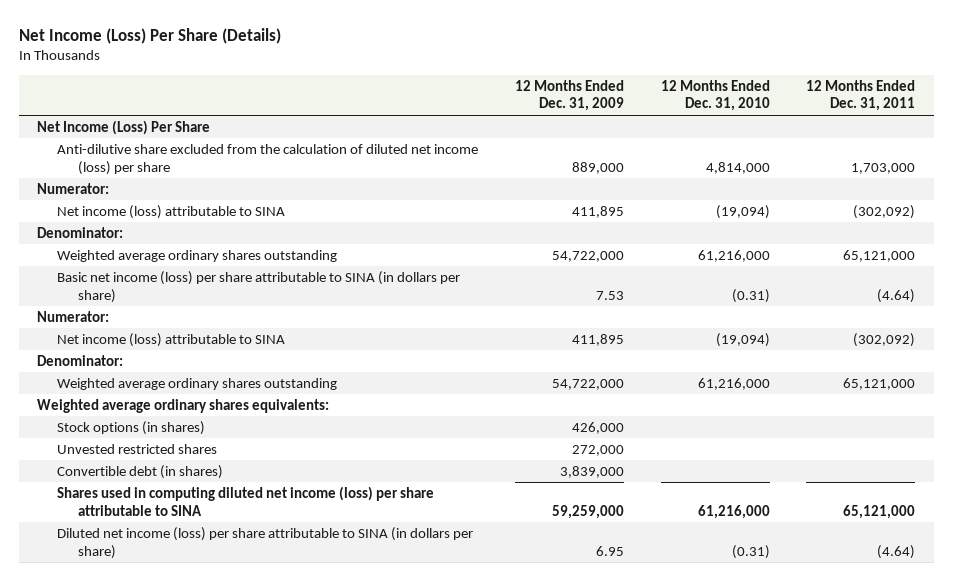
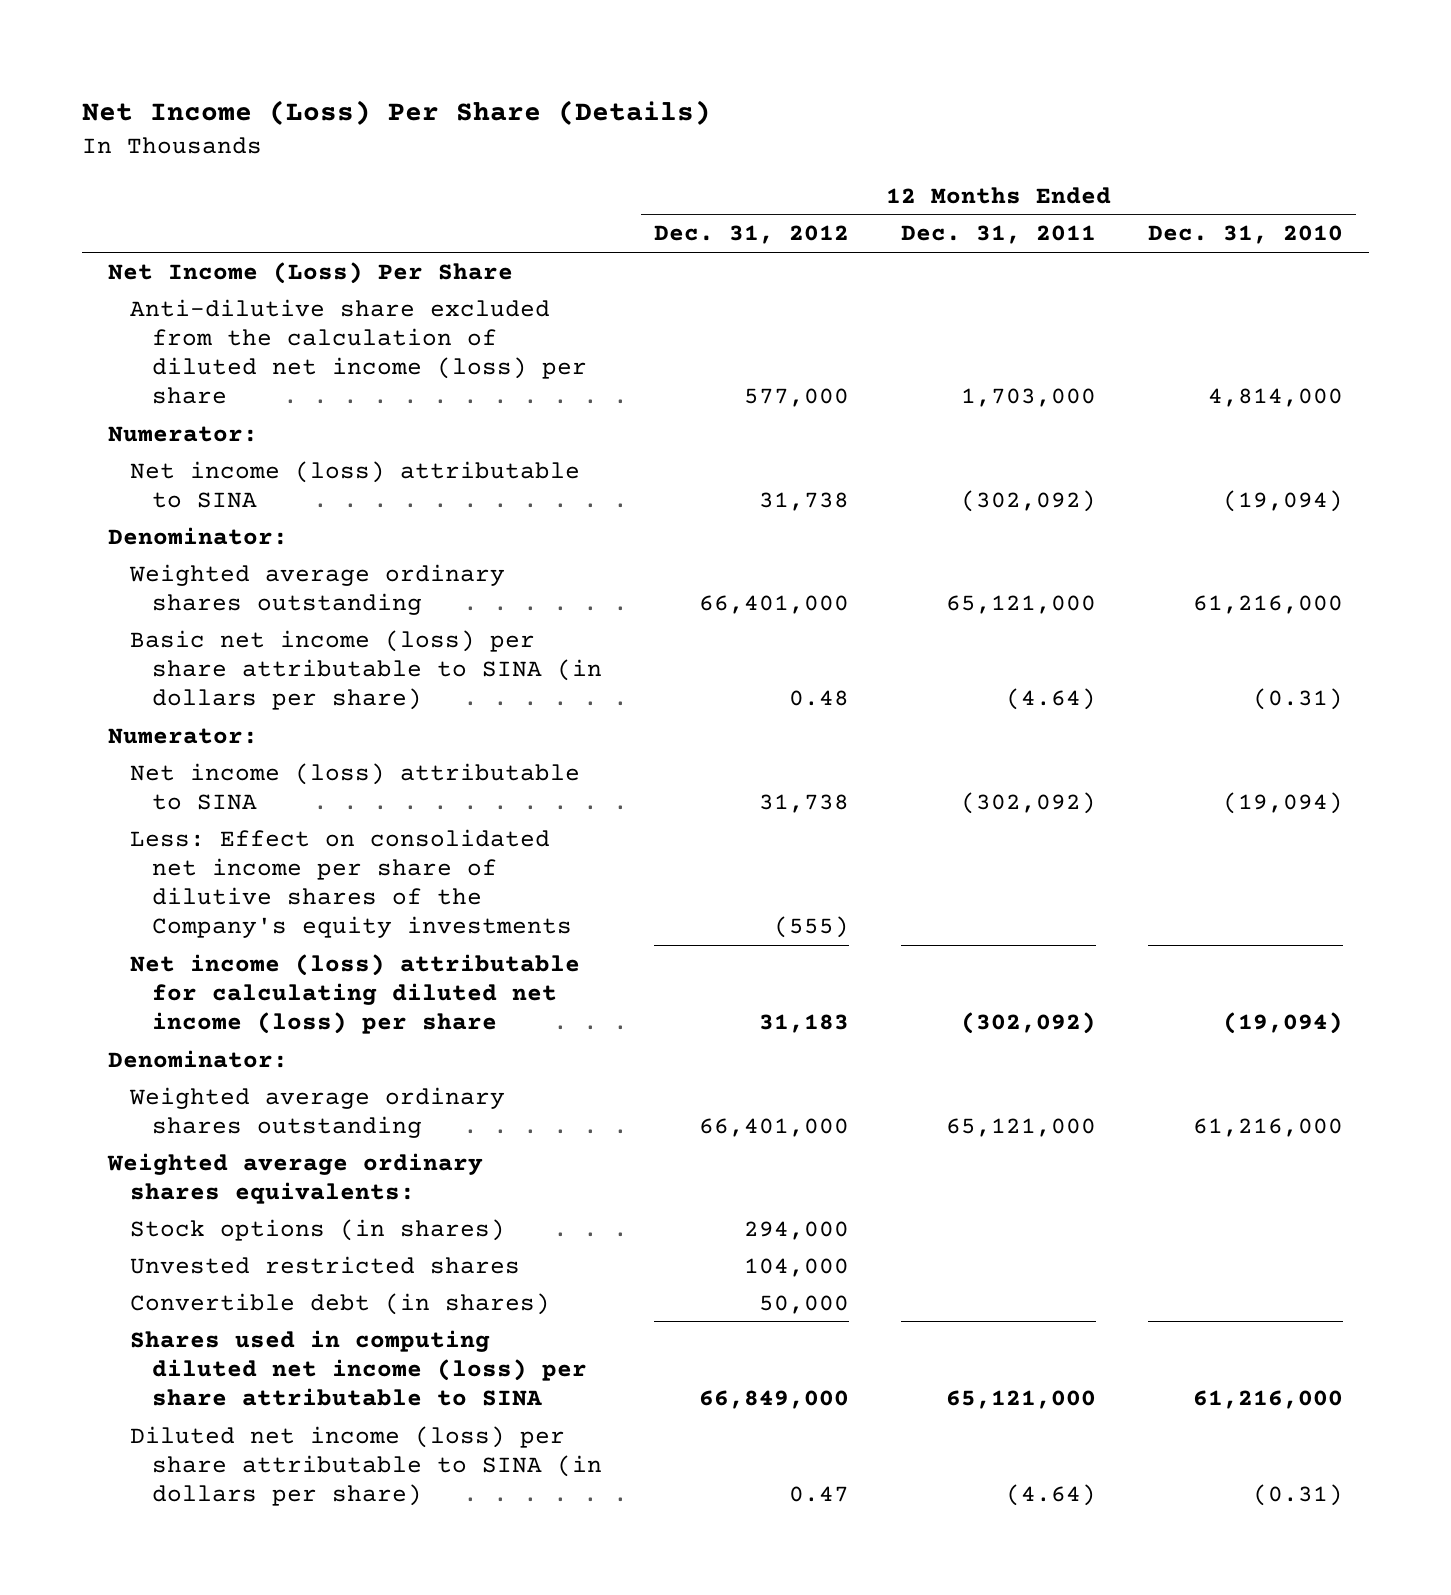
[515,79,625,112] 12 Months Ended Dec. 31, 2009 -> none
none -> [654,225,850,245] Dec. 31, 2012
none -> [130,828,573,938] Less: Effect on consolidated net income per share of dilutive shares of the Company's equity investments
none -> [130,953,581,1034] Net income (loss) attributable for calculating diluted net income (loss) per share

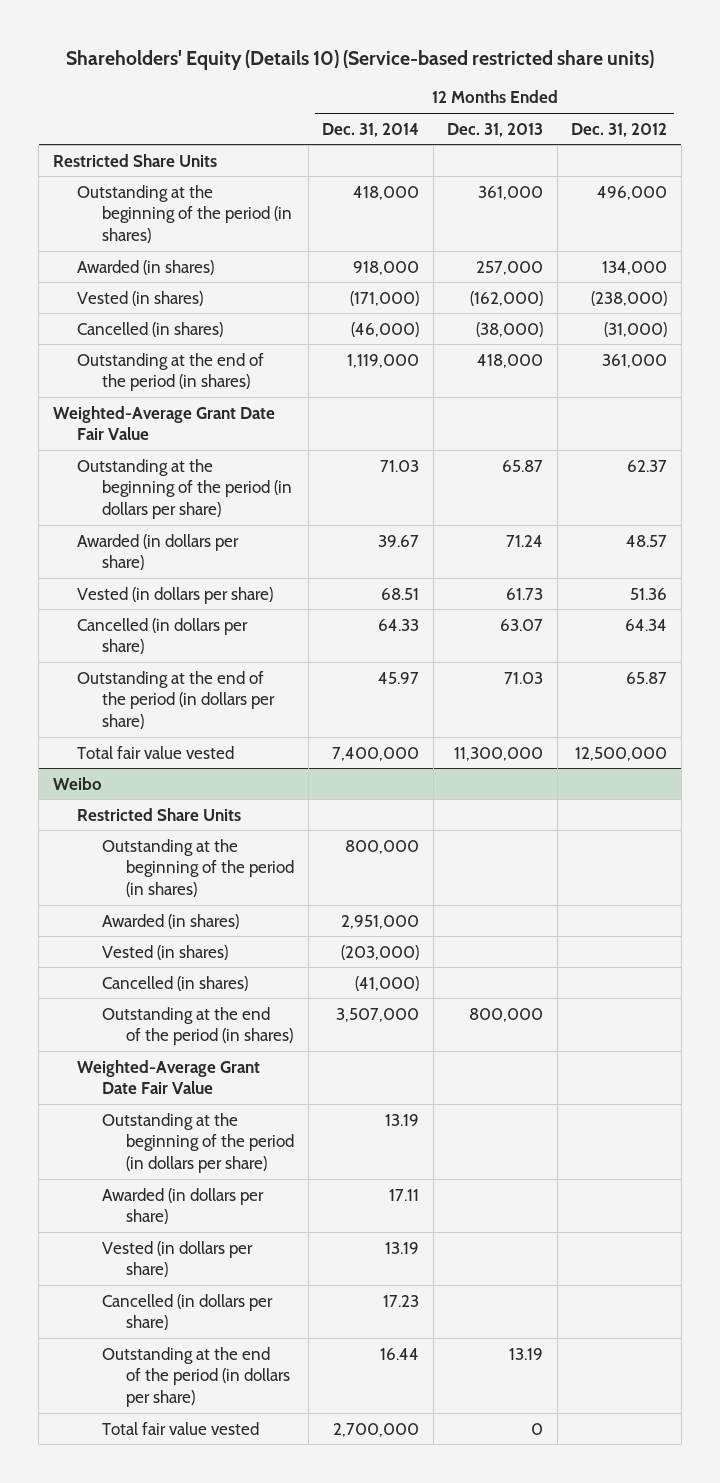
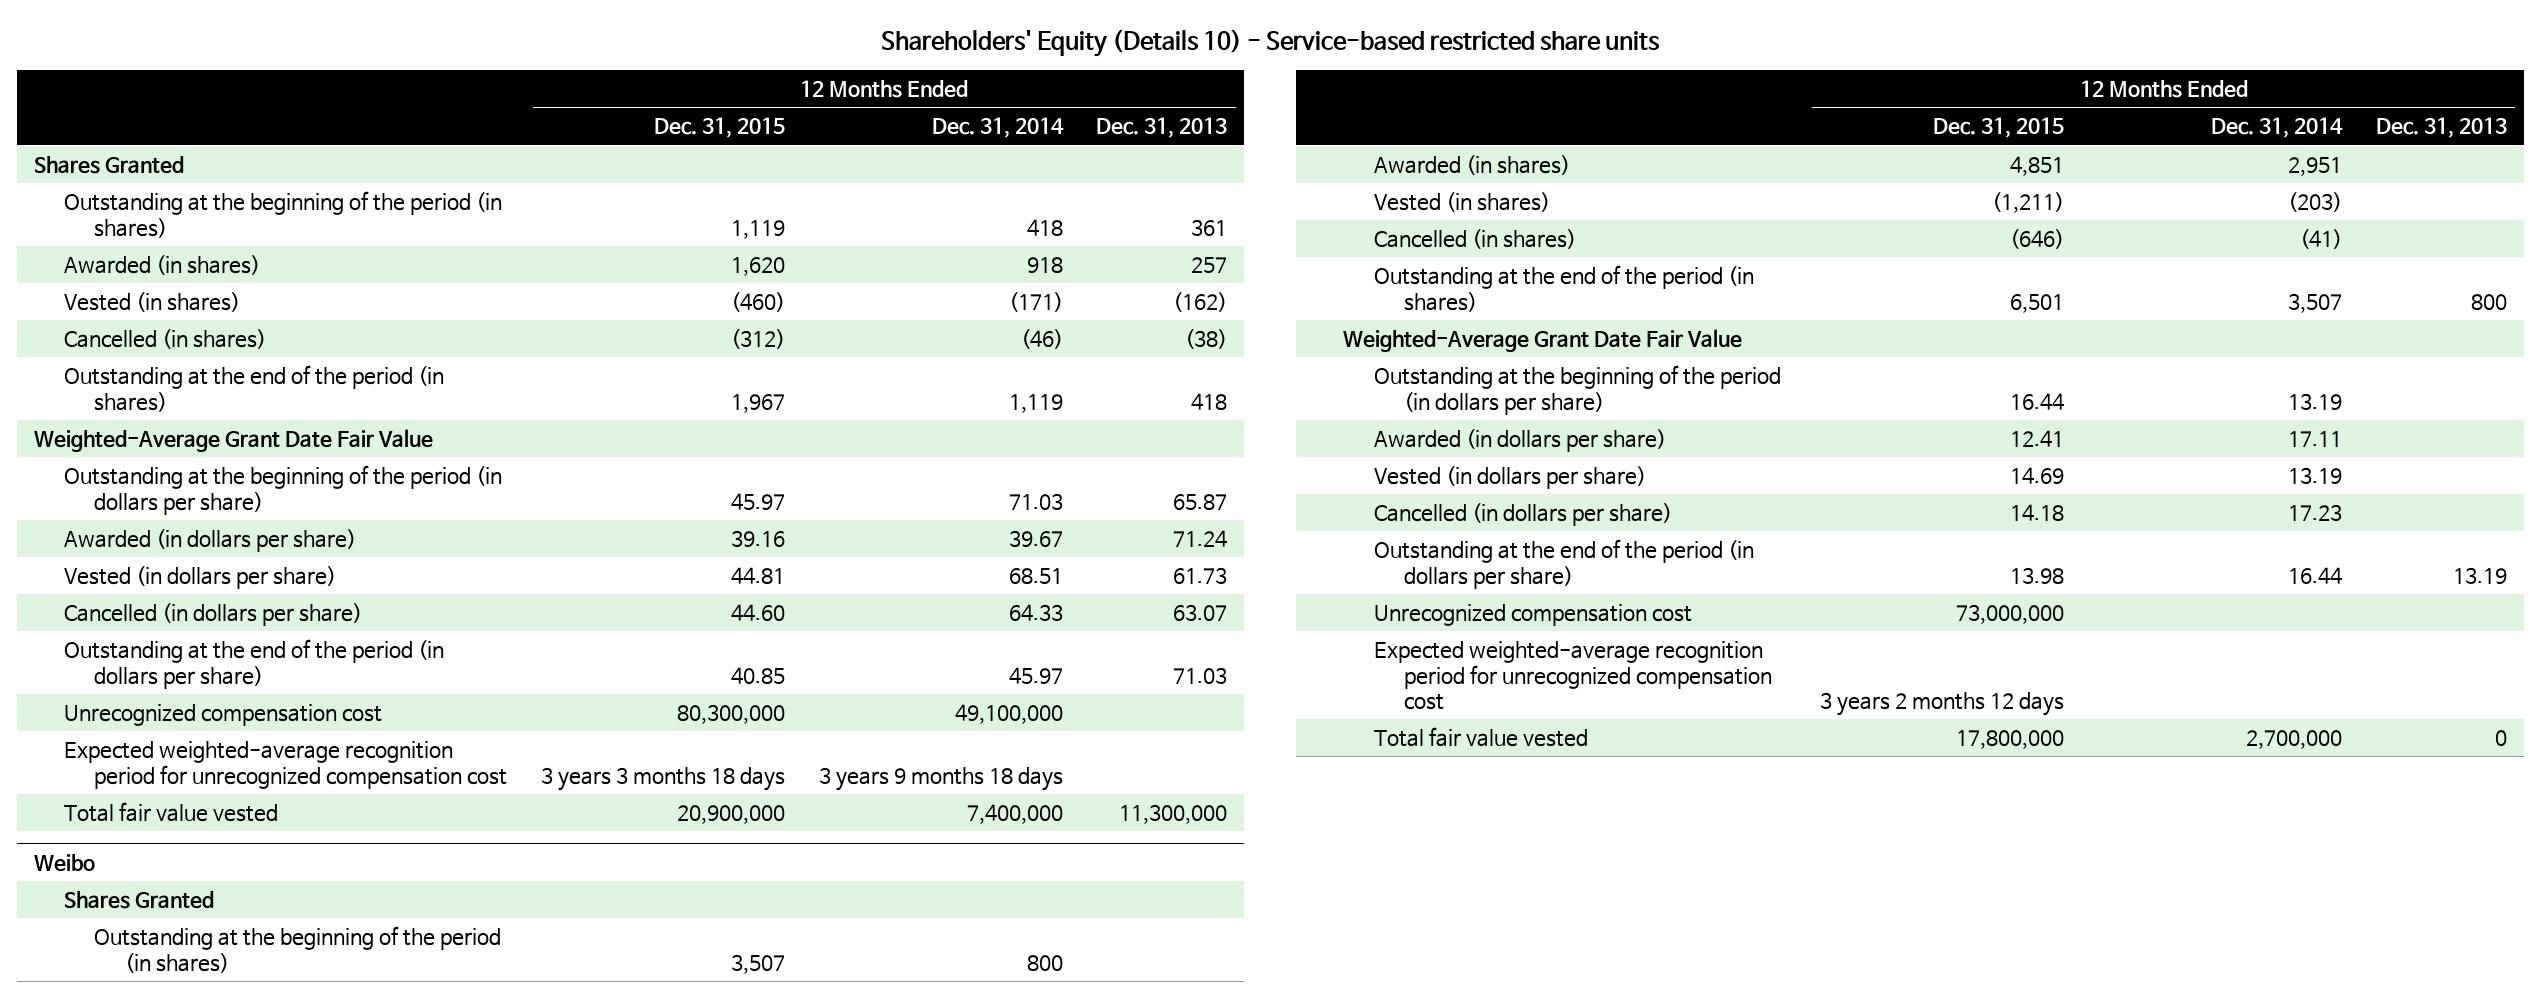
[66,49,655,70] Shareholders' Equity (Details 10) (Service-based restricted share units) -> [881,29,1661,58] Shareholders' Equity (Details 10) - Service-based restricted share units
[571,122,668,137] Dec. 31, 2012 -> none
none -> [654,117,786,139] Dec. 31, 2015
[52,153,217,167] Restricted Share Units -> [33,156,184,175] Shares Granted
[353,185,420,200] 418,000 -> [1026,218,1063,236] 418
[478,185,544,200] 361,000 -> [1191,218,1228,236] 361
[353,260,420,275] 918,000 -> [1026,257,1063,274] 918
[476,260,544,275] 257,000 -> [1191,257,1228,274] 257
[350,290,420,306] (171,000) -> [1008,292,1063,313] (171)
[470,290,544,306] (162,000) -> [1173,292,1228,313] (162)
[351,321,420,337] (46,000) -> [1020,329,1063,350] (46)
[476,321,544,337] (38,000) -> [1185,329,1228,350] (38)
[347,353,420,368] 1,119,000 -> [1008,393,1063,413] 1,119
[477,353,544,368] 418,000 -> [1191,392,1228,410] 418
none -> [64,704,383,727] Unrecognized compensation cost
none -> [64,741,508,789] Expected weighted-average recognition period for unrecognized compensation cost
[77,807,242,821] Restricted Share Units -> [64,891,215,910] Shares Granted
[345,839,420,854] 800,000 -> [1026,954,1063,971] 800
[341,914,420,929] 2,951,000 -> [2288,157,2343,177] 2,951
[341,944,420,960] (203,000) -> [2288,192,2343,213] (203)
[355,975,420,991] (41,000) -> [2300,229,2343,250] (41)
[336,1007,420,1022] 3,507,000 -> [2288,292,2343,313] 3,507
[469,1007,544,1022] 800,000 -> [2470,293,2507,310] 800
none -> [1373,604,1692,627] Unrecognized compensation cost
none -> [1373,641,1773,711] Expected weighted-average recognition period for unrecognized compensation cost

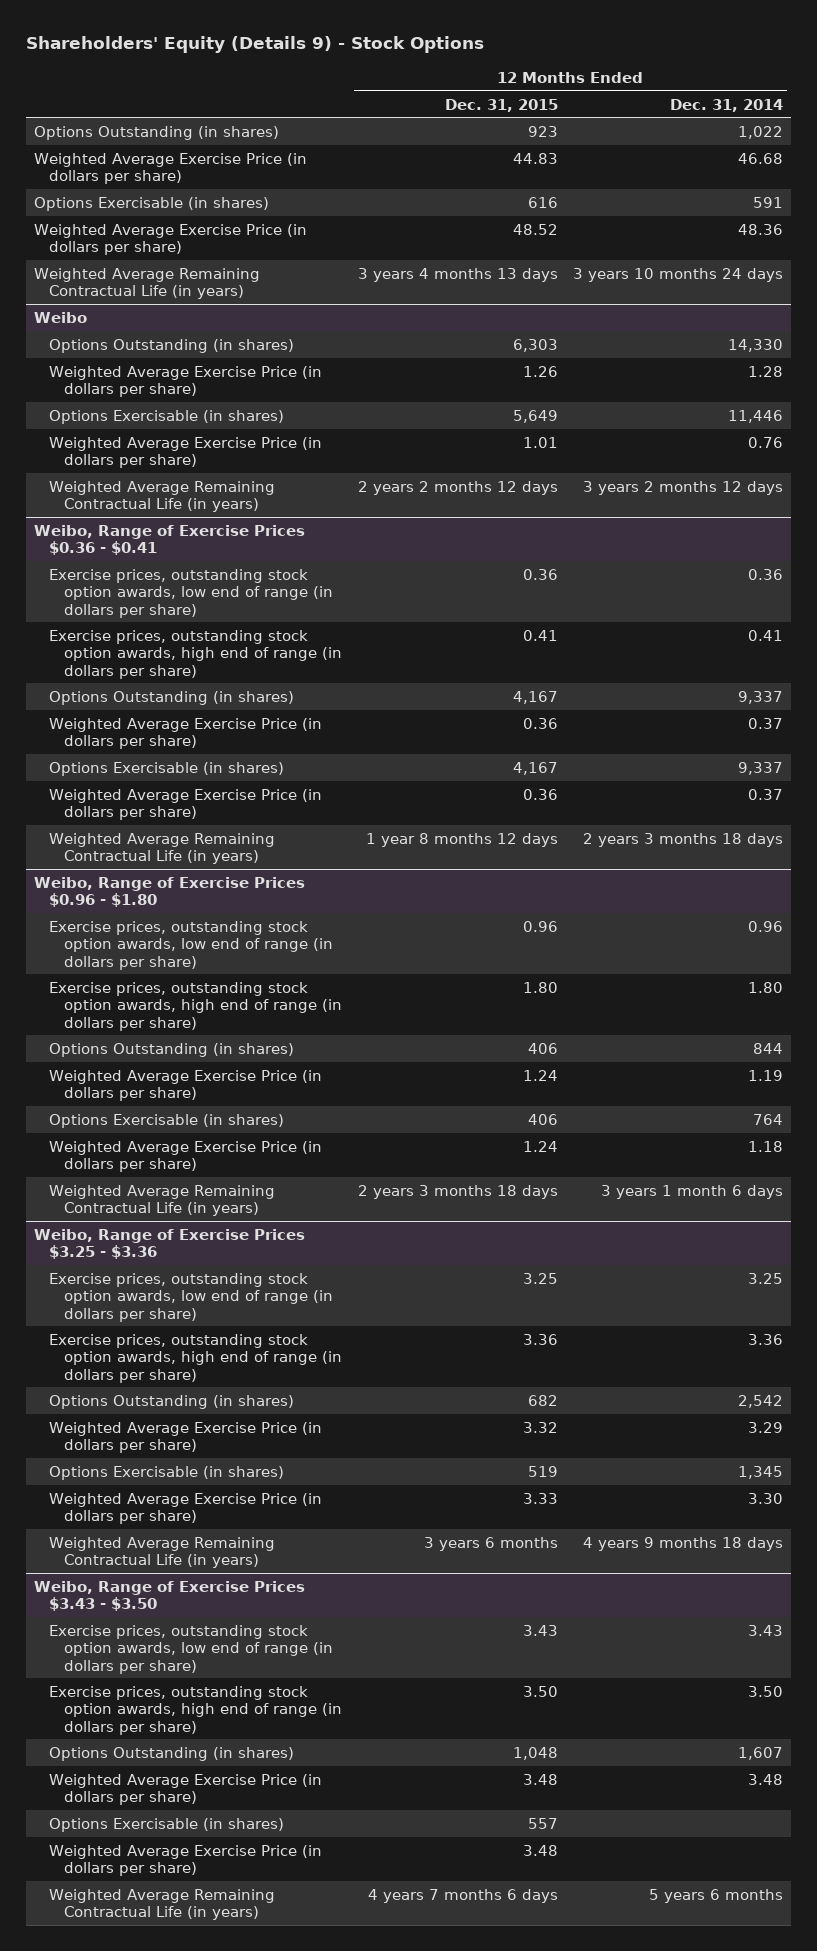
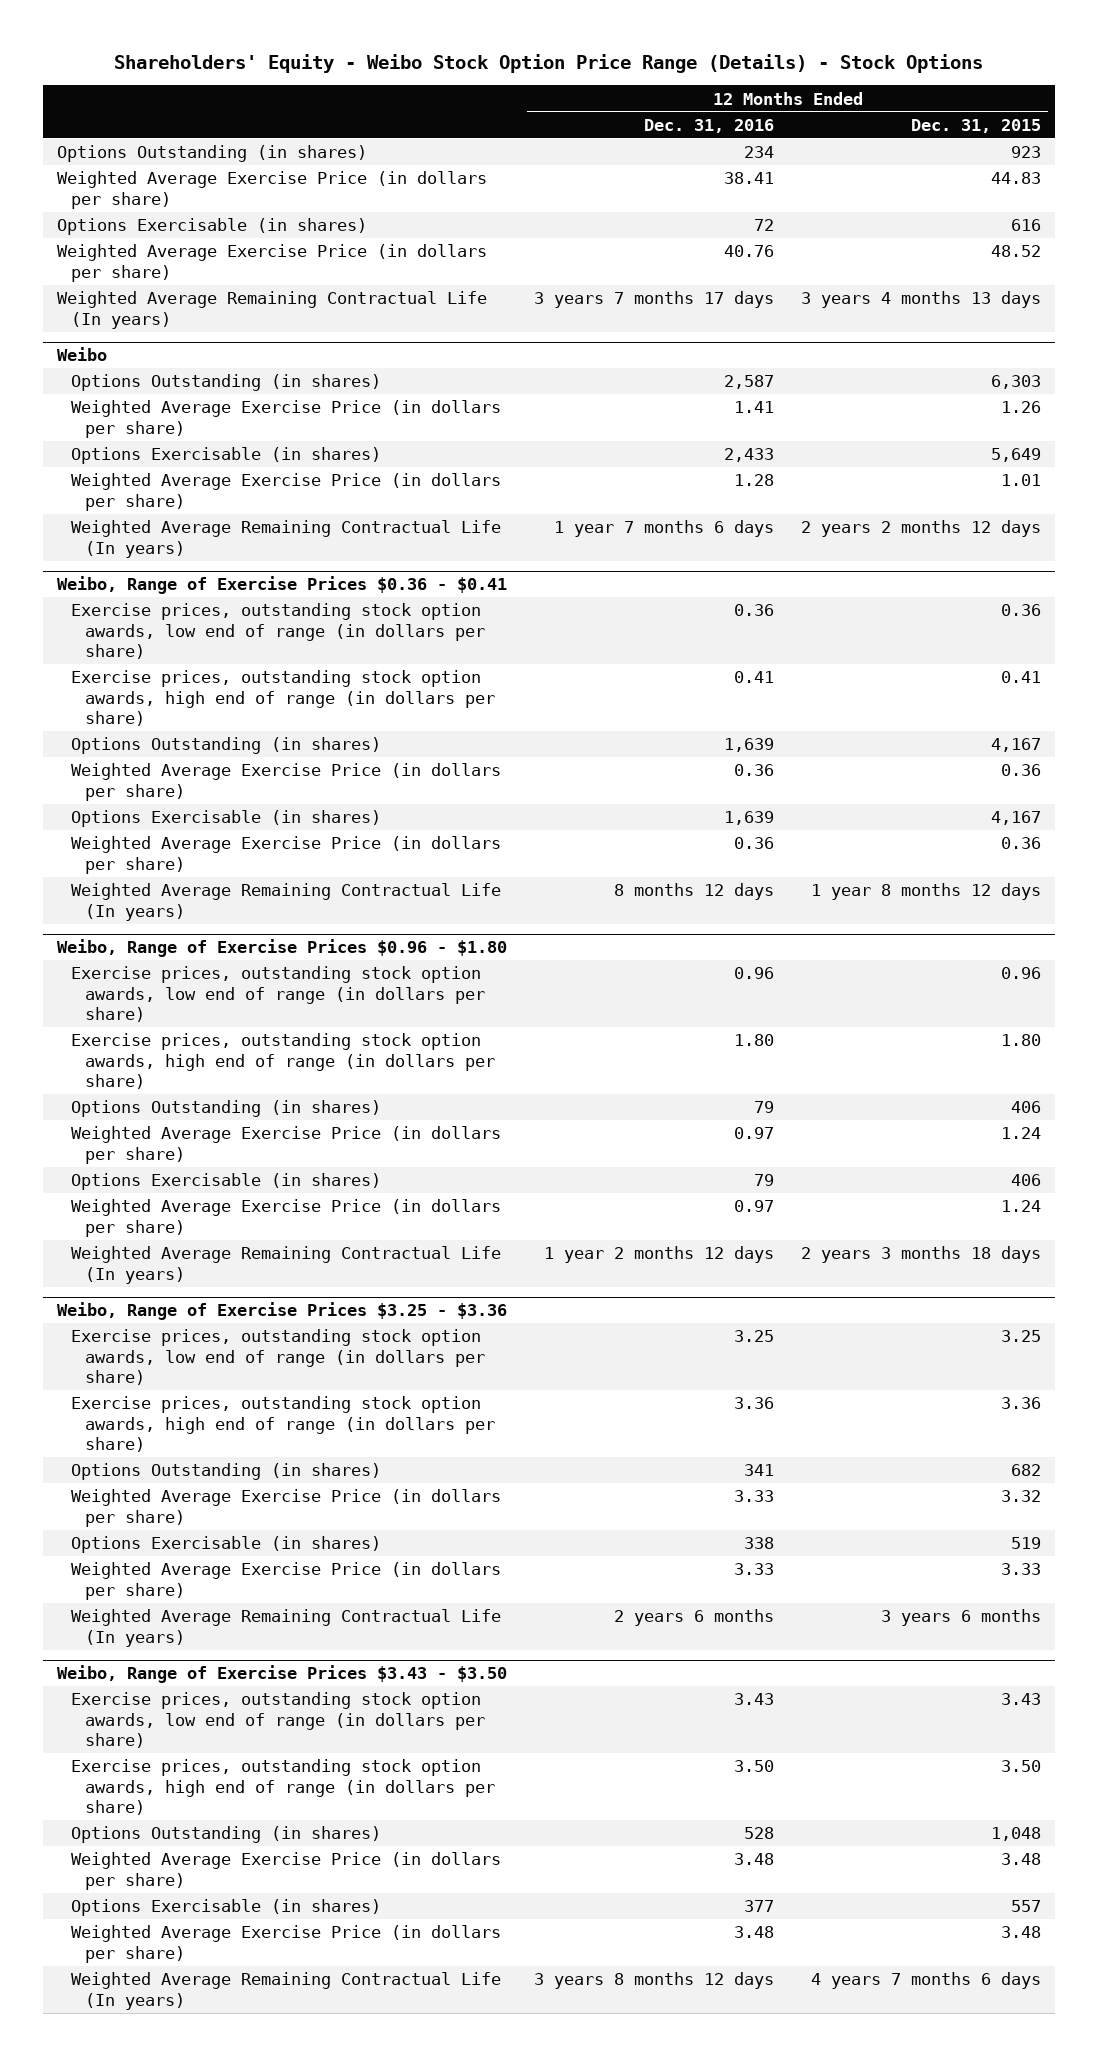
[26,36,485,54] Shareholders' Equity (Details 9) - Stock Options -> [114,53,984,73] Shareholders' Equity - Weibo Stock Option Price Range (Details) - Stock Options
[669,98,783,112] Dec. 31, 2014 -> none
none -> [644,118,775,133] Dec. 31, 2016
[34,267,261,300] Weighted Average Remaining Contractual Life (in years) -> [56,291,487,329] Weighted Average Remaining Contractual Life (In years)
[49,480,276,513] Weighted Average Remaining Contractual Life (in years) -> [70,520,501,558] Weighted Average Remaining Contractual Life (In years)
[49,832,276,865] Weighted Average Remaining Contractual Life (in years) -> [70,883,501,921] Weighted Average Remaining Contractual Life (In years)
[49,1184,276,1217] Weighted Average Remaining Contractual Life (in years) -> [70,1246,501,1284] Weighted Average Remaining Contractual Life (In years)
[49,1536,276,1569] Weighted Average Remaining Contractual Life (in years) -> [70,1609,501,1647] Weighted Average Remaining Contractual Life (In years)
[49,1888,276,1921] Weighted Average Remaining Contractual Life (in years) -> [70,1972,501,2010] Weighted Average Remaining Contractual Life (In years)

